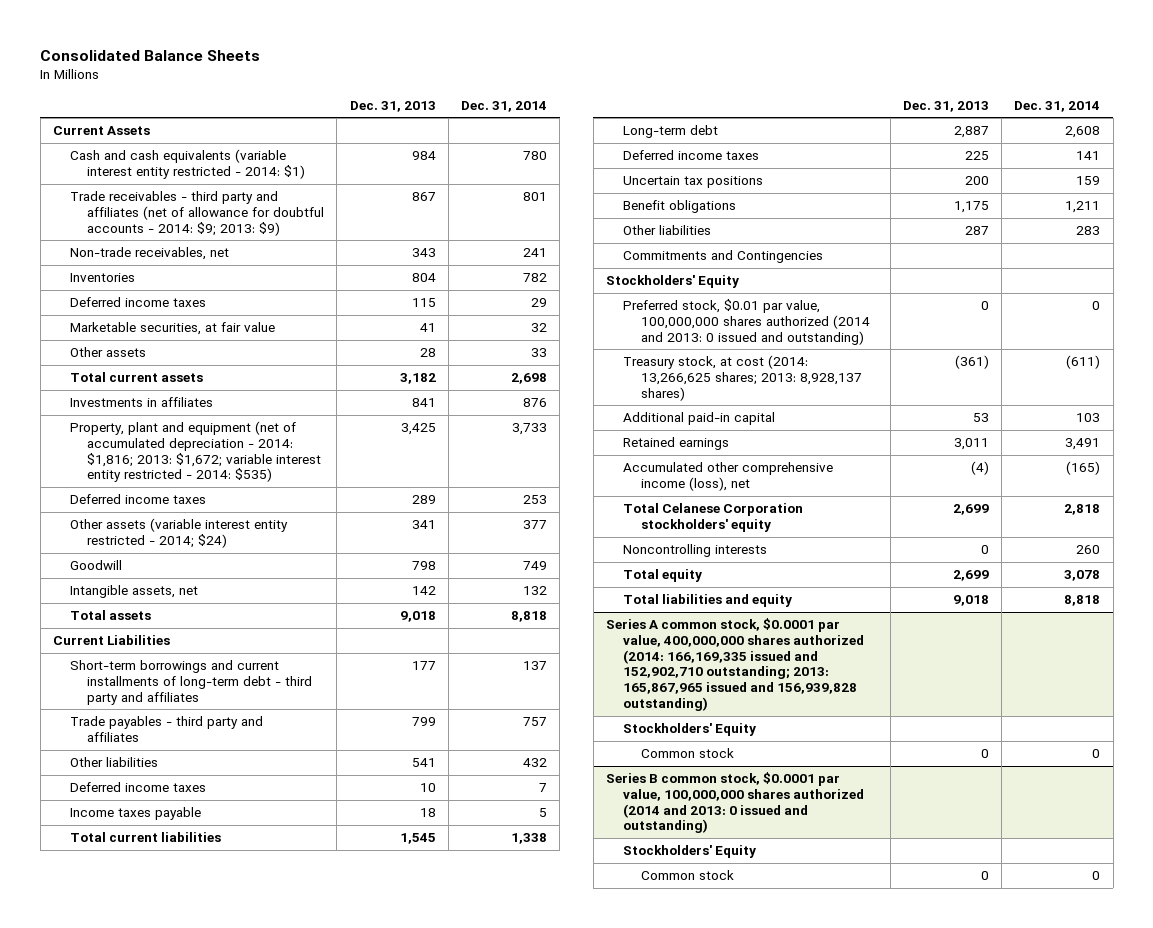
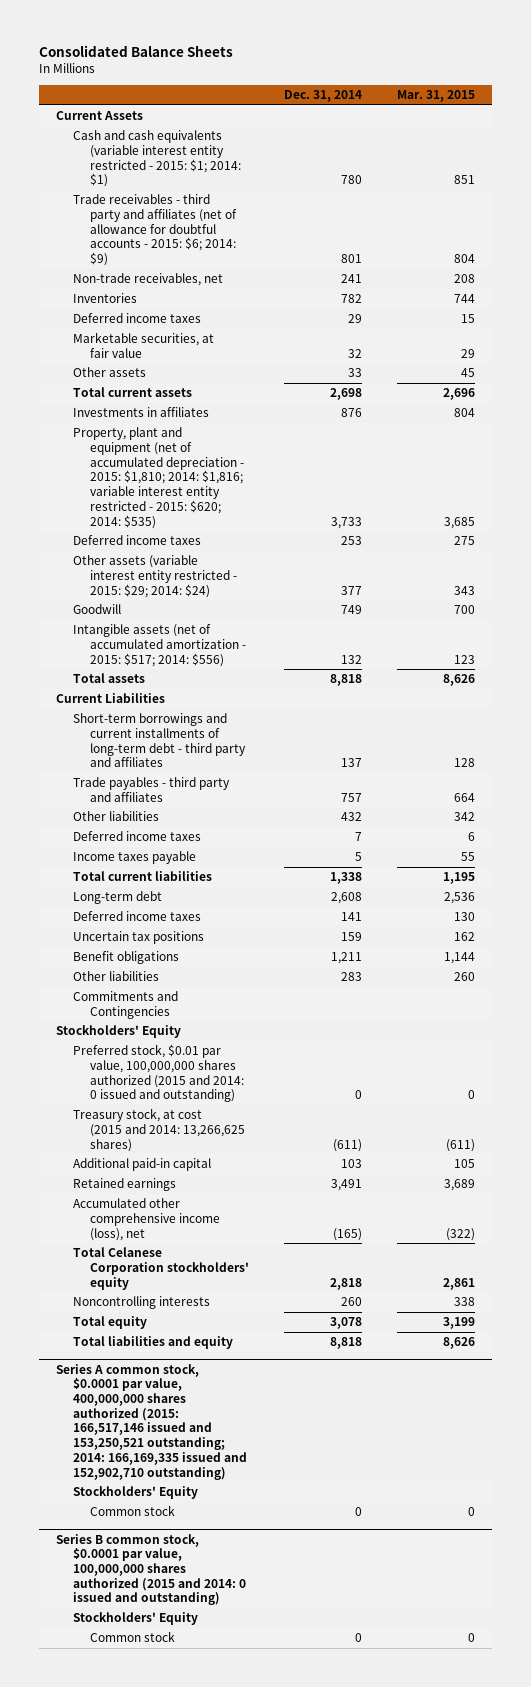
[349,100,436,112] Dec. 31, 2013 -> none
none -> [397,90,476,103] Mar. 31, 2015
[69,149,306,179] Cash and cash equivalents (variable interest entity restricted - 2014: $1) -> [73,130,242,188] Cash and cash equivalents (variable interest entity restricted - 2015: $1; 2014: $1)
[69,191,325,236] Trade receivables - third party and affiliates (net of allowance for doubtful accounts - 2014: $9; 2013: $9) -> [73,194,238,267] Trade receivables - third party and affiliates (net of allowance for doubtful accounts - 2015: $6; 2014: $9)
[69,421,322,483] Property, plant and equipment (net of accumulated depreciation - 2014: $1,816; 2013: $1,672; variable interest entity restricted - 2014: $535) -> [73,427,245,529] Property, plant and equipment (net of accumulated depreciation - 2015: $1,810; 2014: $1,816; variable interest entity restricted - 2015: $620; 2014: $535)
[69,518,288,548] Other assets (variable interest entity restricted - 2014; $24) -> [73,555,238,598] Other assets (variable interest entity restricted - 2015: $29; 2014: $24)
[69,585,198,599] Intangible assets, net -> [73,624,247,667] Intangible assets (net of accumulated amortization - 2015: $517; 2014: $556)
[623,299,870,345] Preferred stock, $0.01 par value, 100,000,000 shares authorized (2014 and 2013: 0 issued and outstanding) -> [73,1044,245,1103] Preferred stock, $0.01 par value, 100,000,000 shares authorized (2015 and 2014: 0 issued and outstanding)
[623,355,862,401] Treasury stock, at cost (2014: 13,266,625 shares; 2013: 8,928,137 shares) -> [73,1108,246,1152] Treasury stock, at cost (2015 and 2014: 13,266,625 shares)
[606,618,865,711] Series A common stock, $0.0001 par value, 400,000,000 shares authorized (2014: 166,169,335 issued and 152,902,710 outstanding; 2013: 165,867,965 issued and 156,939,828 outstanding) -> [56,1363,248,1480] Series A common stock, $0.0001 par value, 400,000,000 shares authorized (2015: 166,517,146 issued and 153,250,521 outstanding; 2014: 166,169,335 issued and 152,902,710 outstanding)
[606,772,865,834] Series B common stock, $0.0001 par value, 100,000,000 shares authorized (2014 and 2013: 0 issued and outstanding) -> [56,1533,247,1606] Series B common stock, $0.0001 par value, 100,000,000 shares authorized (2015 and 2014: 0 issued and outstanding)

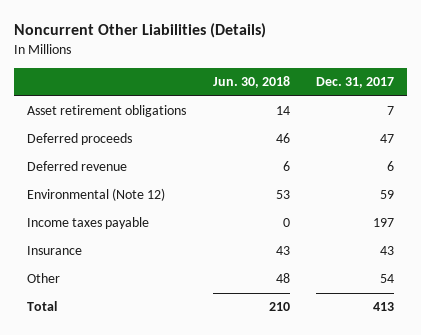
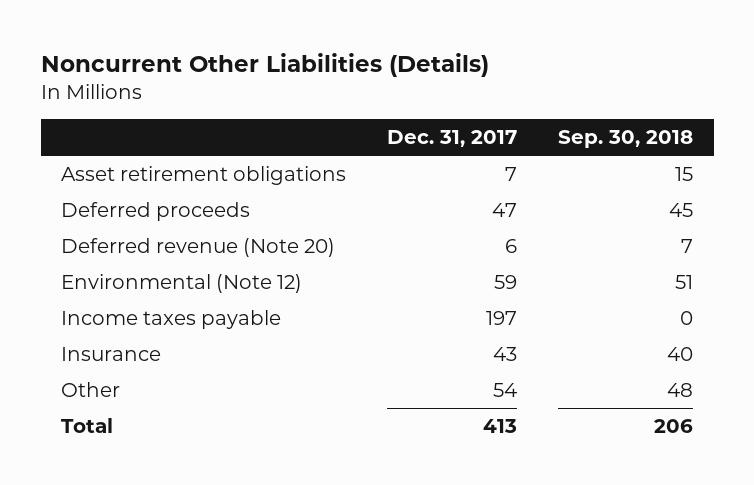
[212,76,290,89] Jun. 30, 2018 -> none
none -> [558,130,694,149] Sep. 30, 2018
[27,161,128,172] Deferred revenue -> [61,238,336,258] Deferred revenue (Note 20)

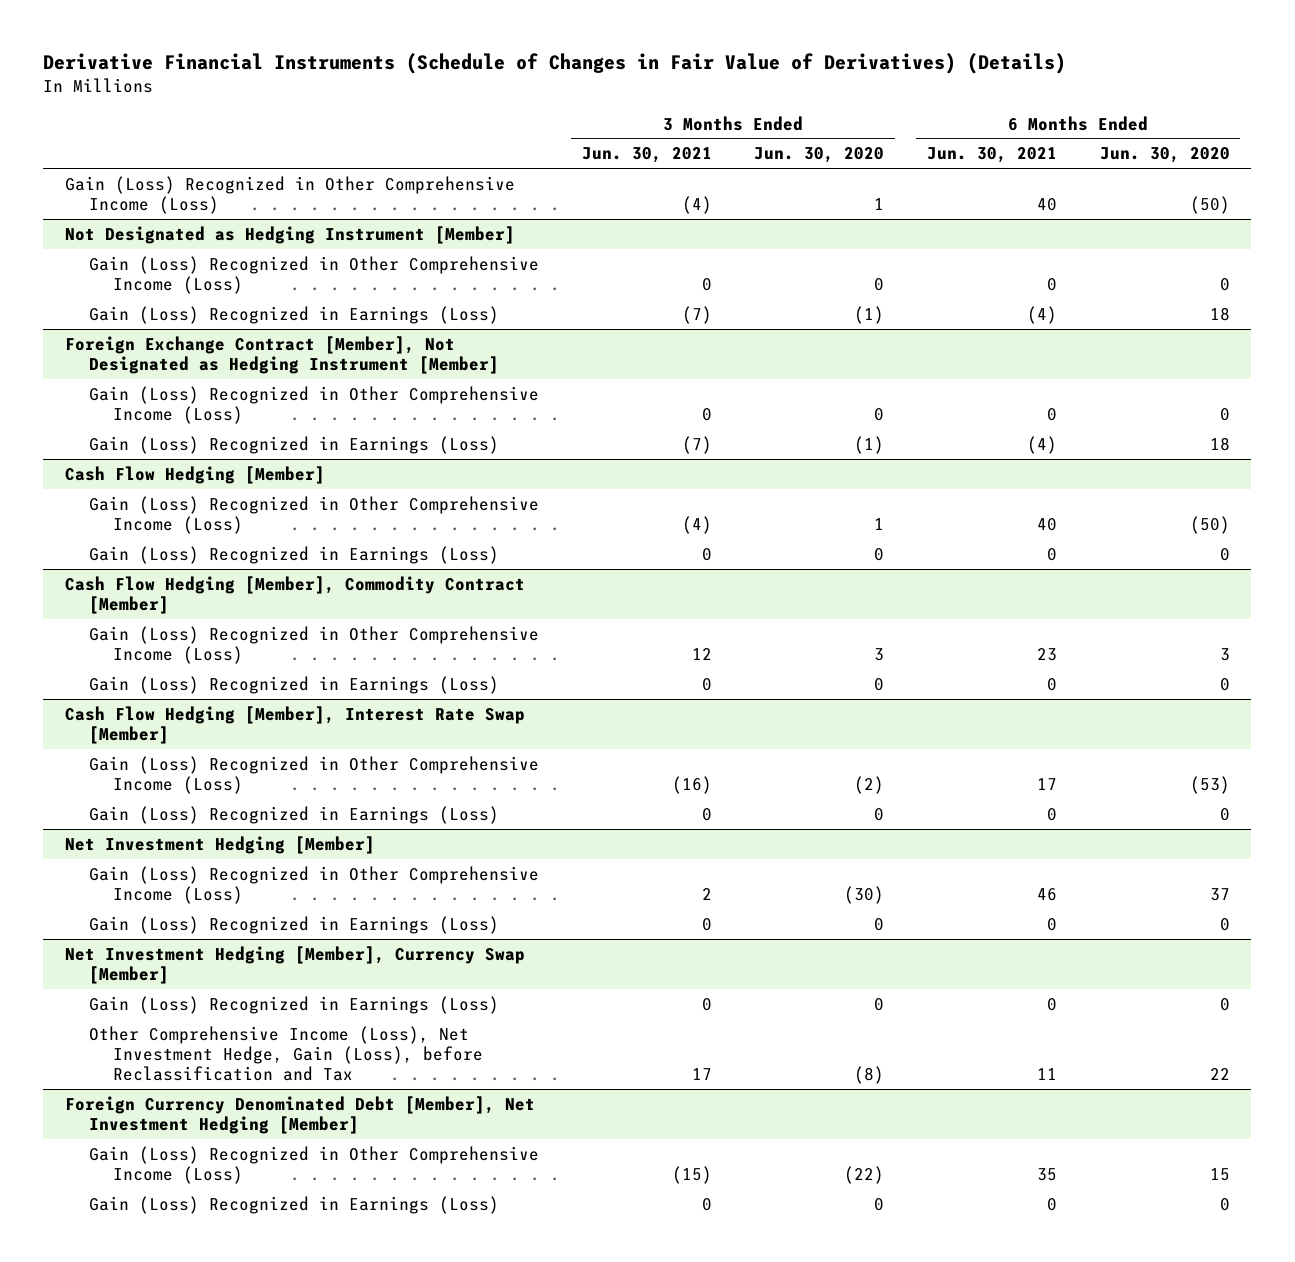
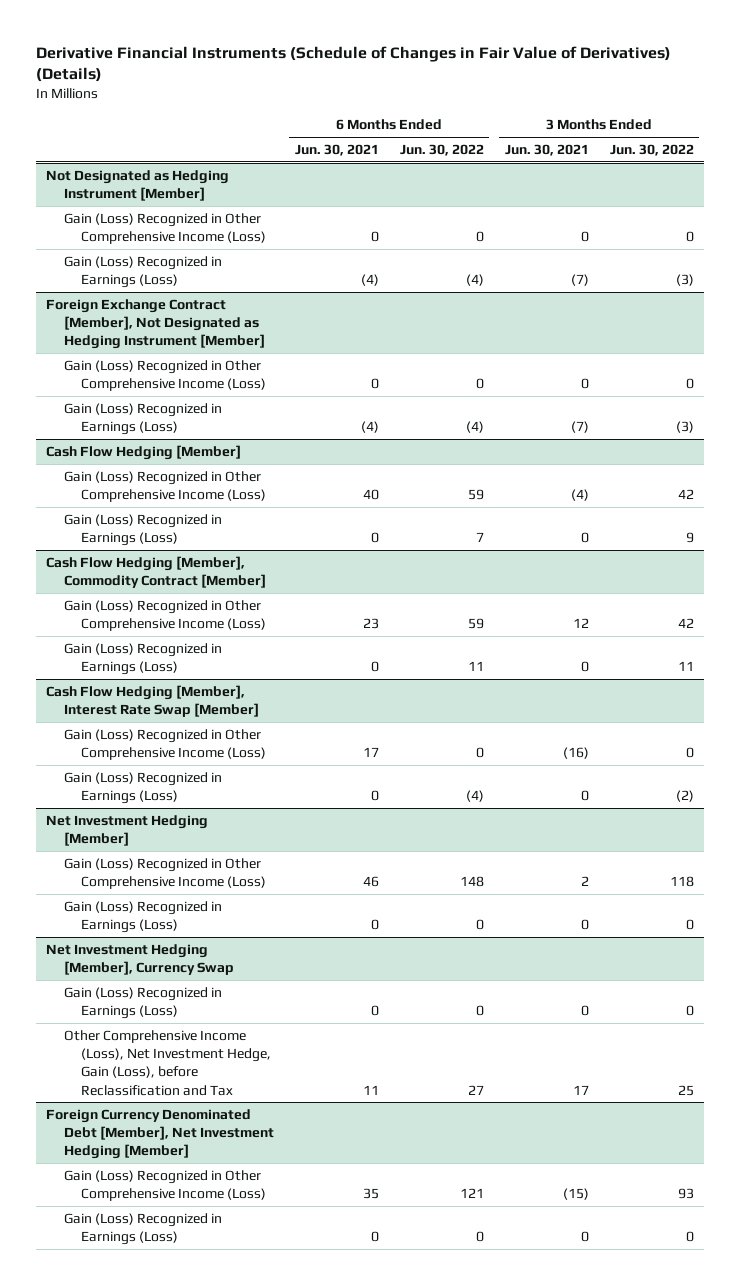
[754,147,885,164] Jun. 30, 2020 -> none
[1099,147,1230,164] Jun. 30, 2020 -> none
none -> [399,144,484,157] Jun. 30, 2022
none -> [609,144,694,157] Jun. 30, 2022
[64,175,515,214] Gain (Loss) Recognized in Other Comprehensive Income (Loss) -> none
[64,945,525,984] Net Investment Hedging [Member], Currency Swap [Member] -> [46,943,234,976] Net Investment Hedging [Member], Currency Swap

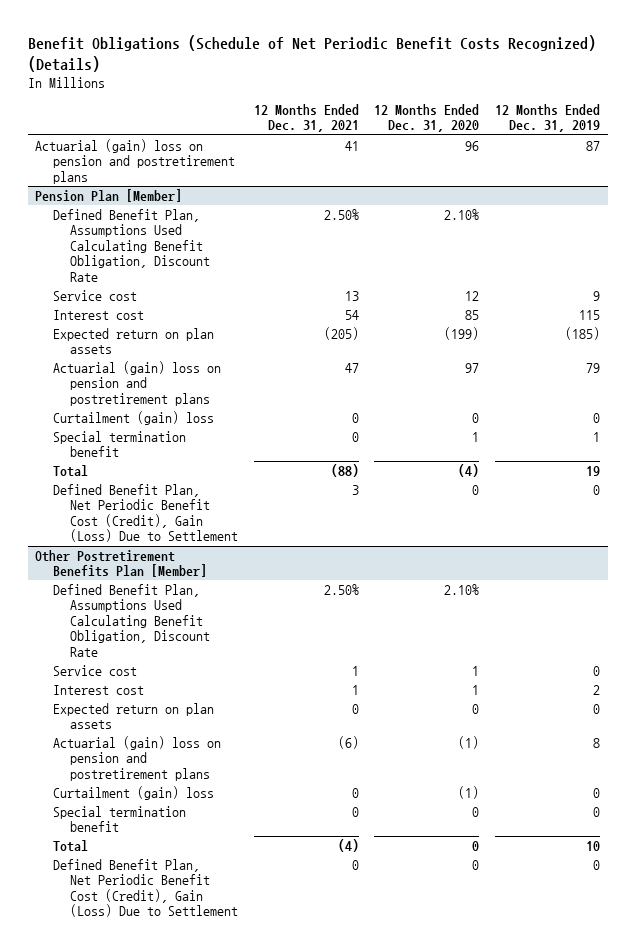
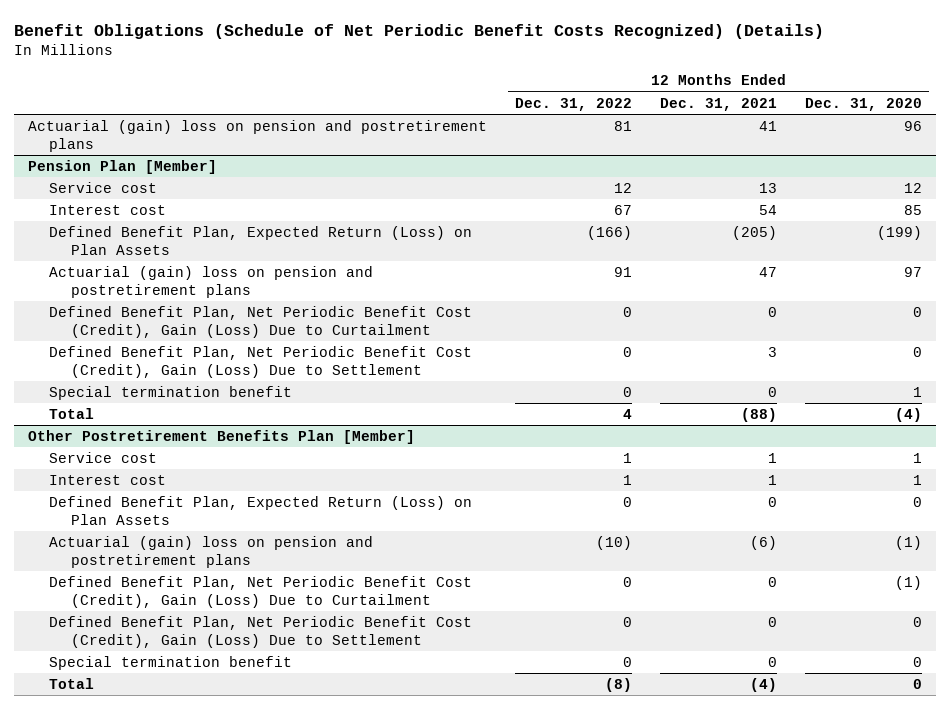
[494,103,600,133] 12 Months Ended Dec. 31, 2019 -> none
none -> [514,97,632,111] Dec. 31, 2022
[52,208,211,282] Defined Benefit Plan, Assumptions Used Calculating Benefit Obligation, Discount Rate -> none
[52,327,214,355] Expected return on plan assets -> [49,225,473,255] Defined Benefit Plan, Expected Return (Loss) on Plan Assets
[52,410,214,425] Curtailment (gain) loss -> [49,305,473,338] Defined Benefit Plan, Net Periodic Benefit Cost (Credit), Gain (Loss) Due to Curtailment
[52,483,239,543] Defined Benefit Plan, Net Periodic Benefit Cost (Credit), Gain (Loss) Due to Settlement -> [49,345,473,378] Defined Benefit Plan, Net Periodic Benefit Cost (Credit), Gain (Loss) Due to Settlement
[52,583,211,657] Defined Benefit Plan, Assumptions Used Calculating Benefit Obligation, Discount Rate -> none
[52,702,214,730] Expected return on plan assets -> [49,495,473,525] Defined Benefit Plan, Expected Return (Loss) on Plan Assets
[52,785,214,800] Curtailment (gain) loss -> [49,575,473,608] Defined Benefit Plan, Net Periodic Benefit Cost (Credit), Gain (Loss) Due to Curtailment
[52,858,239,918] Defined Benefit Plan, Net Periodic Benefit Cost (Credit), Gain (Loss) Due to Settlement -> [49,615,473,648] Defined Benefit Plan, Net Periodic Benefit Cost (Credit), Gain (Loss) Due to Settlement

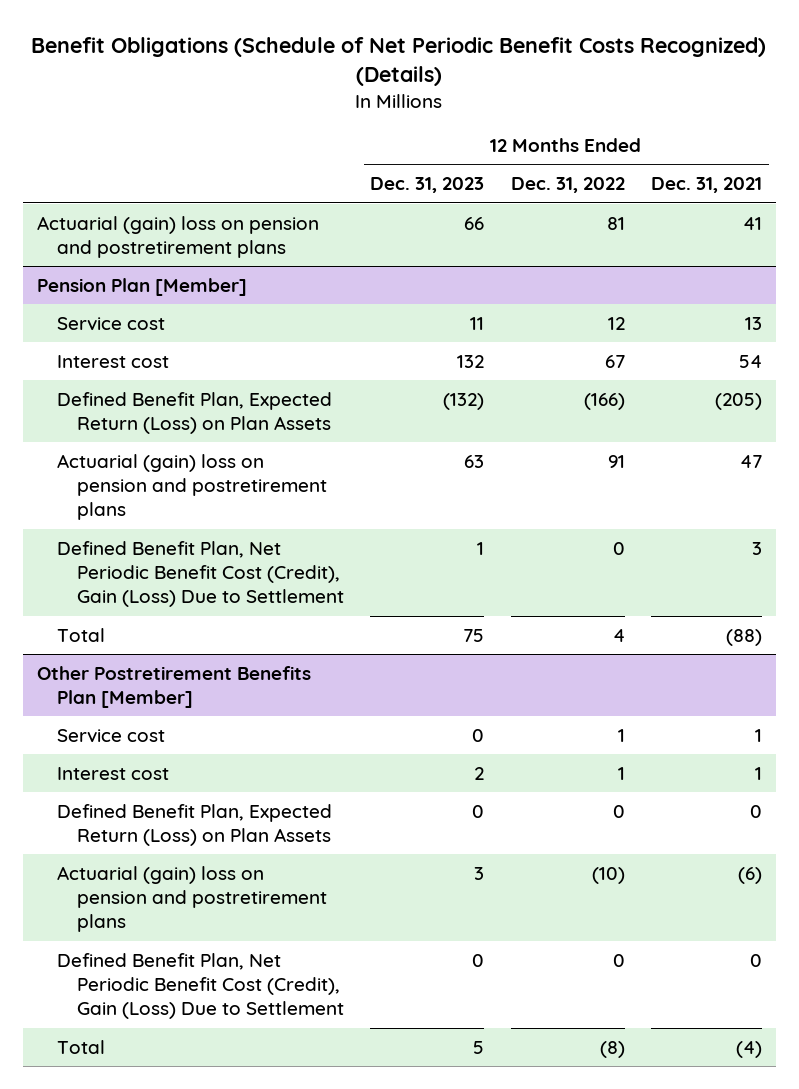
[805,97,923,111] Dec. 31, 2020 -> none
none -> [370,177,485,194] Dec. 31, 2023
[49,305,473,338] Defined Benefit Plan, Net Periodic Benefit Cost (Credit), Gain (Loss) Due to Curtailment -> none
[49,385,293,400] Special termination benefit -> none
[49,575,473,608] Defined Benefit Plan, Net Periodic Benefit Cost (Credit), Gain (Loss) Due to Curtailment -> none
[49,655,293,670] Special termination benefit -> none

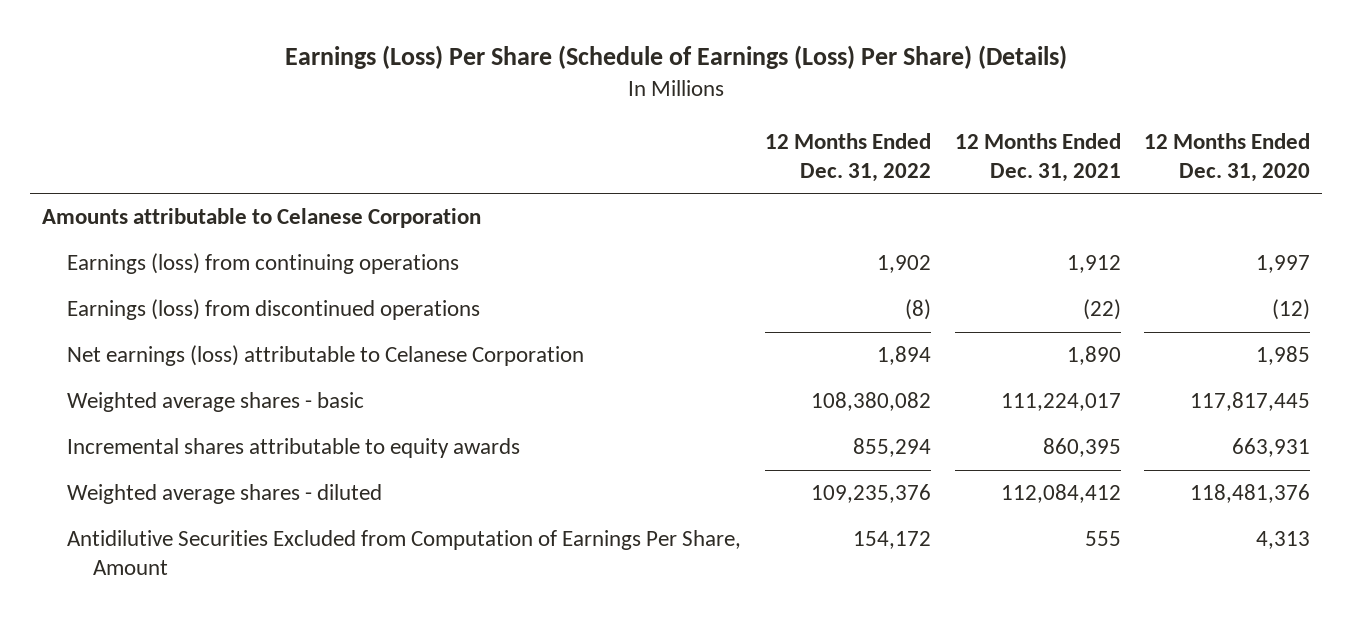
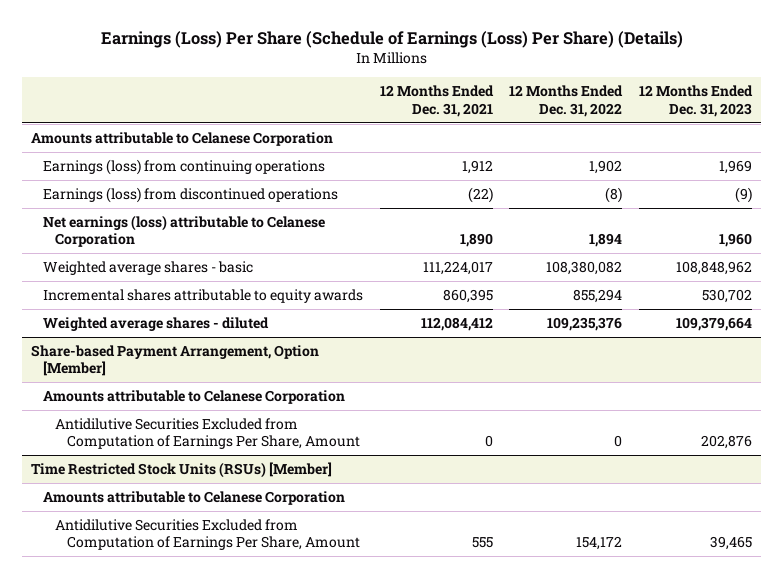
[1144,132,1311,182] 12 Months Ended Dec. 31, 2020 -> none
none -> [639,85,754,117] 12 Months Ended Dec. 31, 2023
none -> [30,344,319,377] Share-based Payment Arrangement, Option [Member]
none -> [42,389,345,404] Amounts attributable to Celanese Corporation
none -> [54,417,360,450] Antidilutive Securities Excluded from Computation of Earnings Per Share, Amount
none -> [30,461,332,478] Time Restricted Stock Units (RSUs) [Member]
none -> [42,490,345,505] Amounts attributable to Celanese Corporation

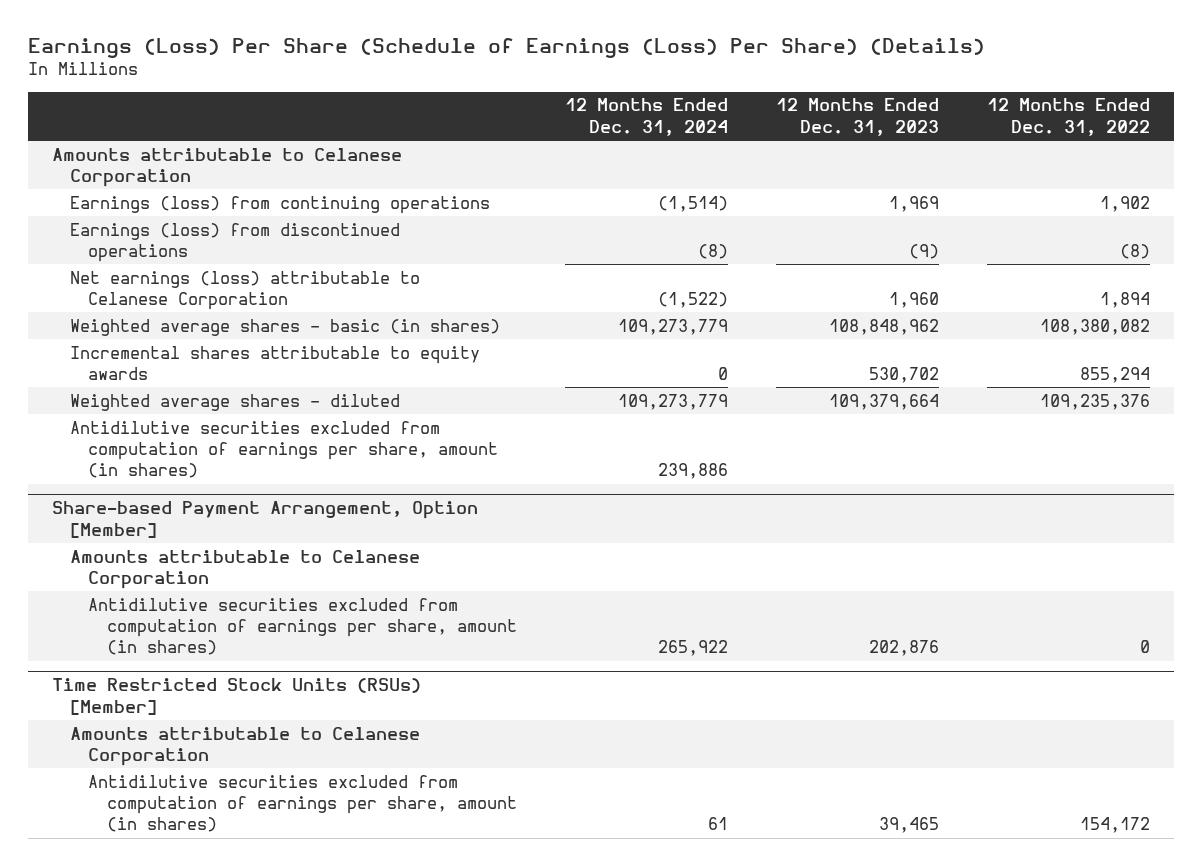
[379,85,494,117] 12 Months Ended Dec. 31, 2021 -> none
none -> [564,98,728,136] 12 Months Ended Dec. 31, 2024
[42,260,253,275] Weighted average shares - basic -> [70,318,501,336] Weighted average shares - basic (in shares)
none -> [70,420,499,479] Antidilutive securities excluded from computation of earnings per share, amount (in shares)
[54,417,360,450] Antidilutive Securities Excluded from Computation of Earnings Per Share, Amount -> [88,597,517,656] Antidilutive securities excluded from computation of earnings per share, amount (in shares)
[54,518,360,551] Antidilutive Securities Excluded from Computation of Earnings Per Share, Amount -> [88,774,517,833] Antidilutive securities excluded from computation of earnings per share, amount (in shares)

